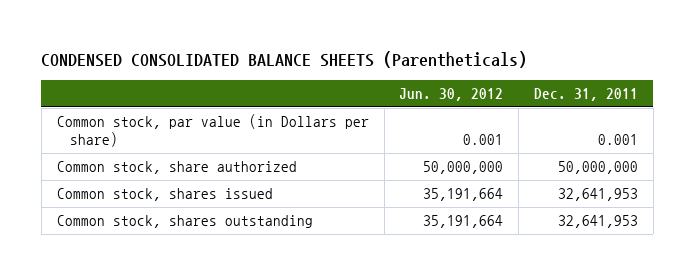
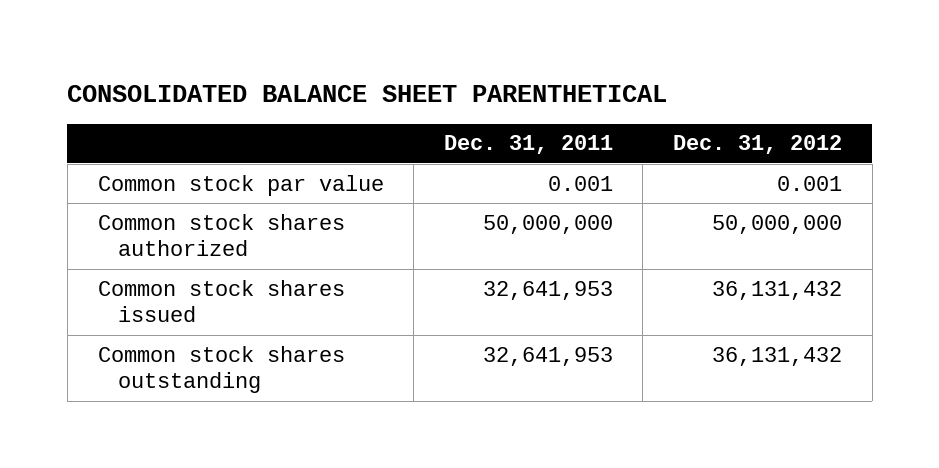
[41,50,528,68] CONDENSED CONSOLIDATED BALANCE SHEETS (Parentheticals) -> [67,84,668,102] CONSOLIDATED BALANCE SHEET PARENTHETICAL
[399,88,504,102] Jun. 30, 2012 -> none
none -> [672,135,842,155] Dec. 31, 2012
[56,114,369,148] Common stock, par value (in Dollars per share) -> [97,174,384,196] Common stock par value
[56,161,297,175] Common stock, share authorized -> [97,213,345,257] Common stock shares authorized
[56,188,273,202] Common stock, shares issued -> [97,279,345,323] Common stock shares issued
[56,215,313,229] Common stock, shares outstanding -> [97,345,345,394] Common stock shares outstanding

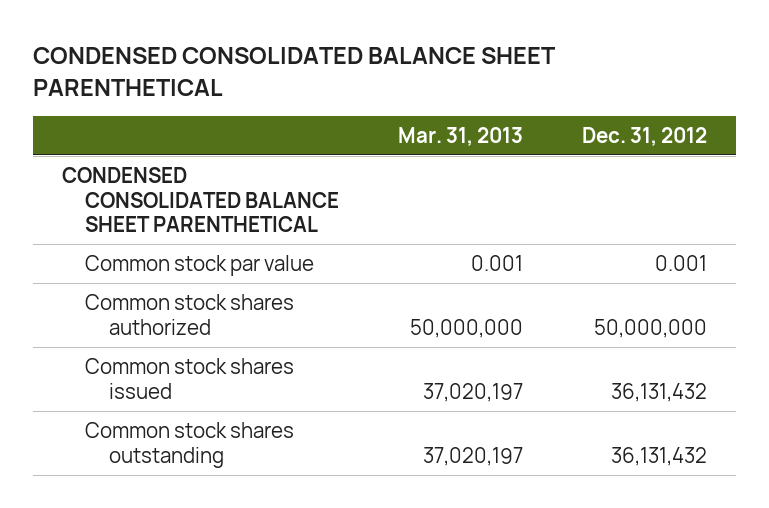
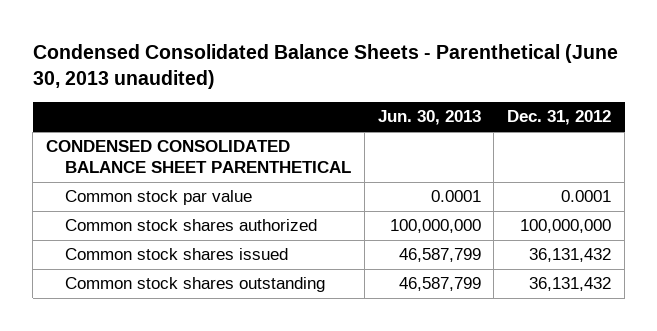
[32,47,556,96] CONDENSED CONSOLIDATED BALANCE SHEET PARENTHETICAL -> [32,43,618,90] Condensed Consolidated Balance Sheets - Parenthetical (June 30, 2013 unaudited)
[398,126,524,146] Mar. 31, 2013 -> none
none -> [377,110,481,126] Jun. 30, 2013
[654,254,707,271] 0.001 -> [561,190,612,203] 0.0001
[593,318,707,338] 50,000,000 -> [520,219,612,234] 100,000,000

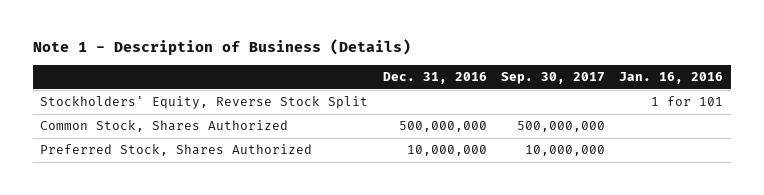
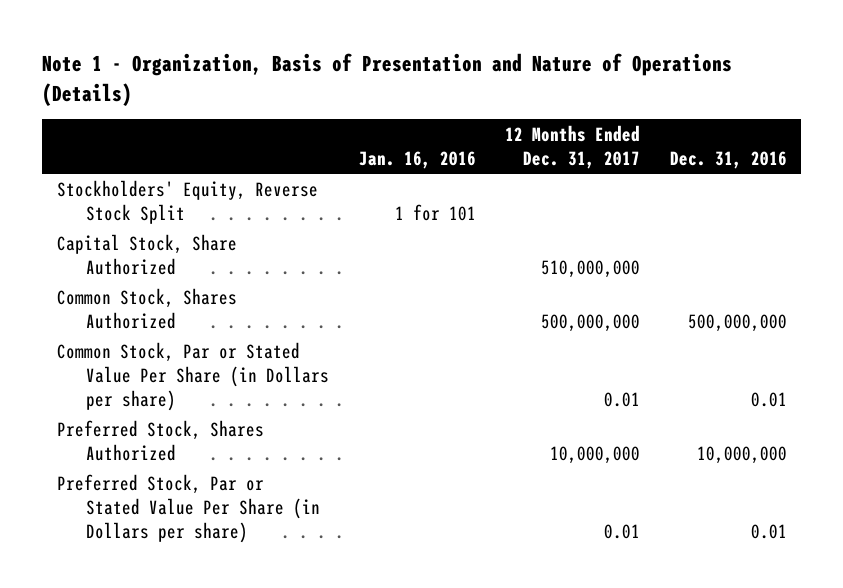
[32,39,411,56] Note 1 - Description of Business (Details) -> [41,53,732,106] Note 1 - Organization, Basis of Presentation and Nature of Operations (Details)
[501,72,606,85] Sep. 30, 2017 -> none
none -> [505,124,641,170] 12 Months Ended Dec. 31, 2017
none -> [56,233,237,275] Capital Stock, Share Authorized
none -> [56,341,330,412] Common Stock, Par or Stated Value Per Share (in Dollars per share)
none -> [56,473,321,544] Preferred Stock, Par or Stated Value Per Share (in Dollars per share)

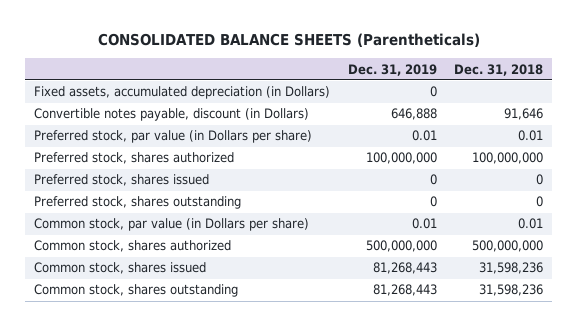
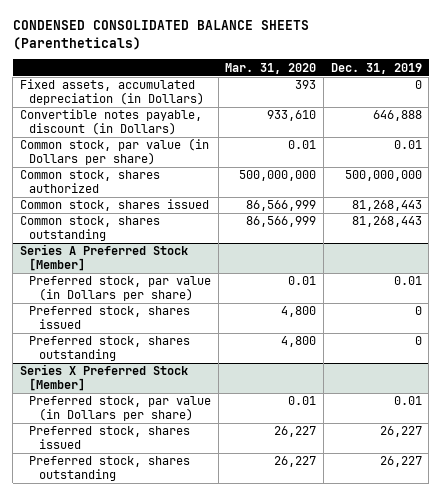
[97,33,480,48] CONSOLIDATED BALANCE SHEETS (Parentheticals) -> [12,20,309,50] CONDENSED CONSOLIDATED BALANCE SHEETS (Parentheticals)
[454,63,544,76] Dec. 31, 2018 -> none
none -> [225,62,317,74] Mar. 31, 2020
[34,130,313,144] Preferred stock, par value (in Dollars per share) -> none
[34,152,235,165] Preferred stock, shares authorized -> none
[34,174,210,187] Preferred stock, shares issued -> none
[34,196,242,210] Preferred stock, shares outstanding -> none
none -> [19,244,188,271] Series A Preferred Stock [Member]
none -> [29,276,212,301] Preferred stock, par value (in Dollars per share)
none -> [29,306,191,329] Preferred stock, shares issued
none -> [29,336,191,361] Preferred stock, shares outstanding
none -> [19,364,188,391] Series X Preferred Stock [Member]
none -> [29,396,212,421] Preferred stock, par value (in Dollars per share)
none -> [29,426,191,449] Preferred stock, shares issued
none -> [29,456,191,481] Preferred stock, shares outstanding

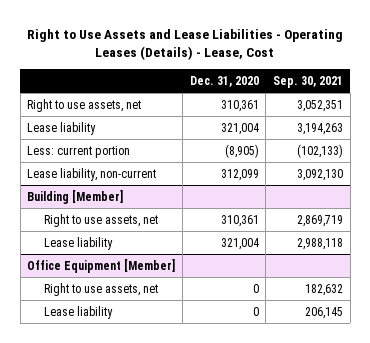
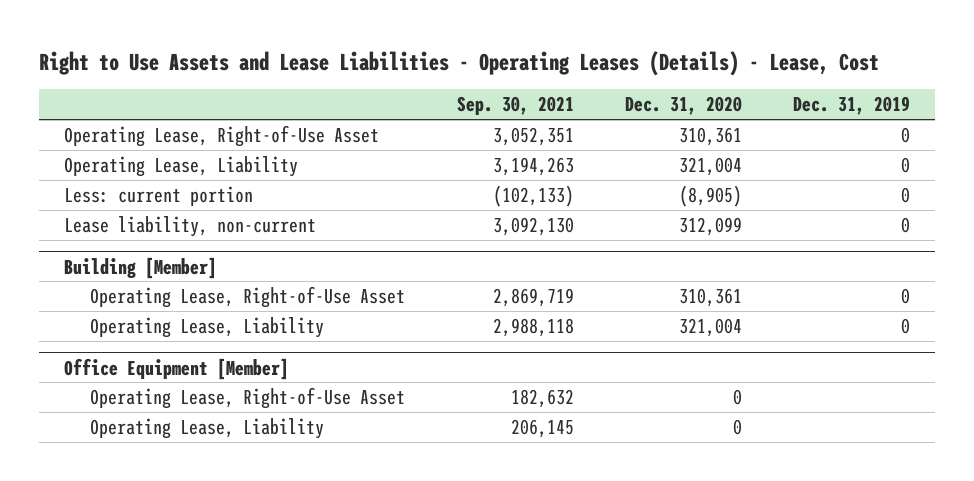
none -> [792,96,910,116] Dec. 31, 2019
[27,98,142,112] Right to use assets, net -> [64,124,380,147] Operating Lease, Right-of-Use Asset
[27,121,97,135] Lease liability -> [64,155,299,177] Operating Lease, Liability
[44,213,159,227] Right to use assets, net -> [90,285,406,308] Operating Lease, Right-of-Use Asset
[44,236,114,250] Lease liability -> [90,316,325,338] Operating Lease, Liability
[44,282,159,296] Right to use assets, net -> [90,386,406,409] Operating Lease, Right-of-Use Asset
[44,305,114,319] Lease liability -> [90,417,325,439] Operating Lease, Liability

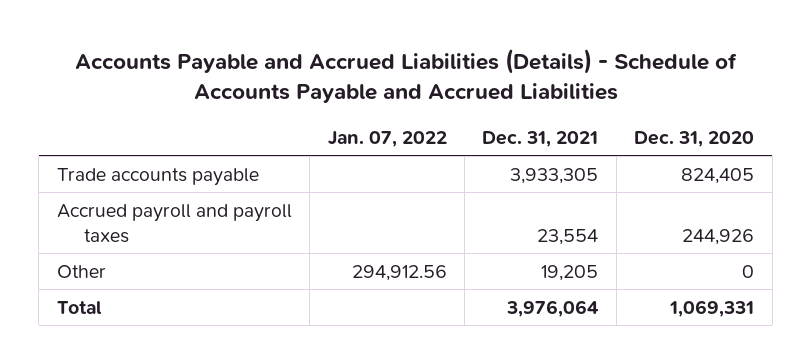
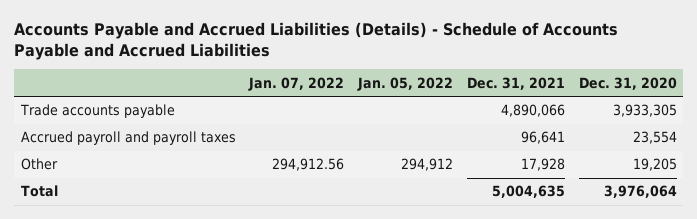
none -> [357,76,454,91] Jan. 05, 2022
[510,167,599,184] 3,933,305 -> [500,104,565,118] 4,890,066
[681,167,755,184] 824,405 -> [612,104,677,118] 3,933,305
[537,228,599,245] 23,554 -> [520,131,565,145] 96,641
[682,228,755,245] 244,926 -> [632,131,677,145] 23,554
[541,264,599,281] 19,205 -> [520,158,565,172] 17,928
[742,264,755,278] 0 -> [632,158,677,172] 19,205
[506,299,600,317] 3,976,064 -> [491,185,565,199] 5,004,635
[669,299,755,317] 1,069,331 -> [603,185,677,199] 3,976,064

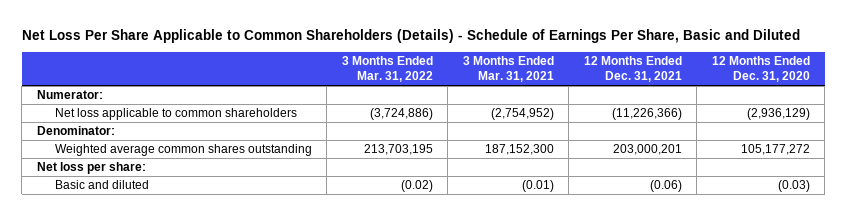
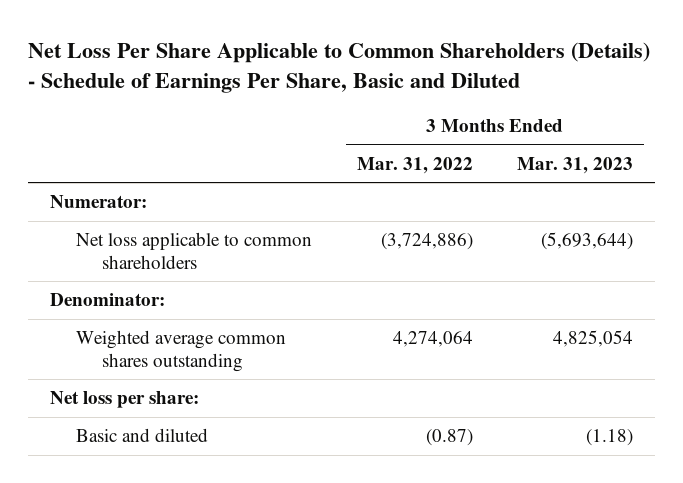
[462,56,554,83] 3 Months Ended Mar. 31, 2021 -> none
[583,56,682,83] 12 Months Ended Dec. 31, 2021 -> none
[711,56,810,83] 12 Months Ended Dec. 31, 2020 -> none
none -> [517,156,634,174] Mar. 31, 2023
[363,144,433,156] 213,703,195 -> [392,331,473,348] 4,274,064
[400,180,433,193] (0.02) -> [425,429,473,447] (0.87)

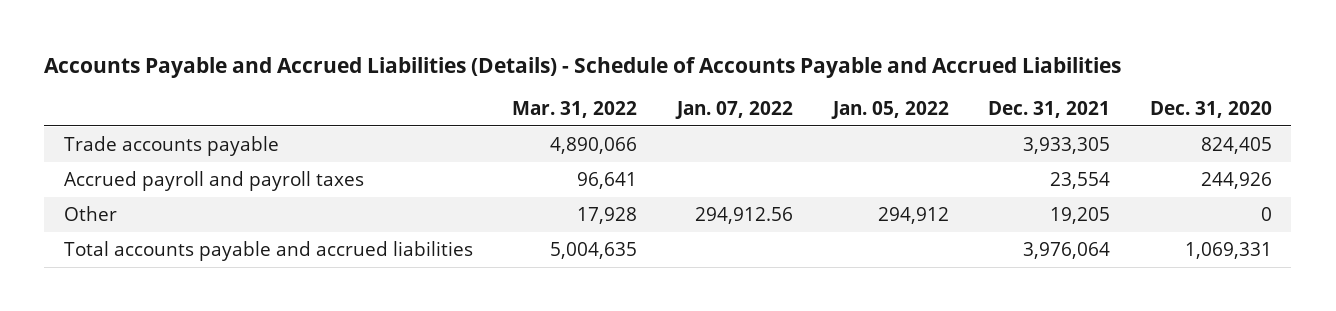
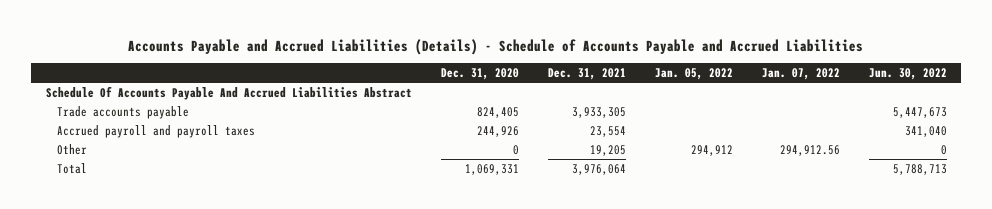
[512,100,638,118] Mar. 31, 2022 -> none
none -> [868,68,947,81] Jun. 30, 2022
none -> [45,86,412,101] Schedule Of Accounts Payable And Accrued Liabilities Abstract
[63,240,473,261] Total accounts payable and accrued liabilities -> [56,163,87,175] Total

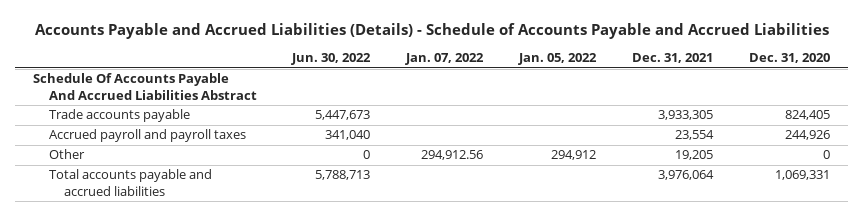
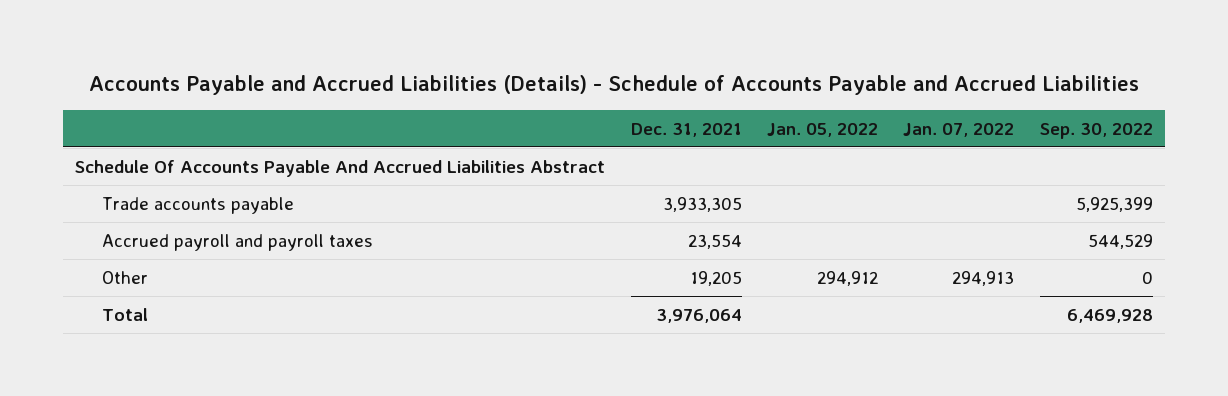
[291,53,372,66] Jun. 30, 2022 -> none
[748,53,830,64] Dec. 31, 2020 -> none
none -> [1039,122,1153,139] Sep. 30, 2022
[421,150,484,161] 294,912.56 -> [952,270,1015,286] 294,913
[48,169,212,196] Total accounts payable and accrued liabilities -> [102,307,149,321] Total

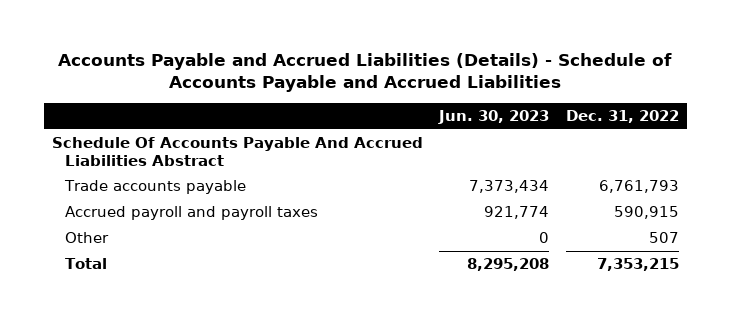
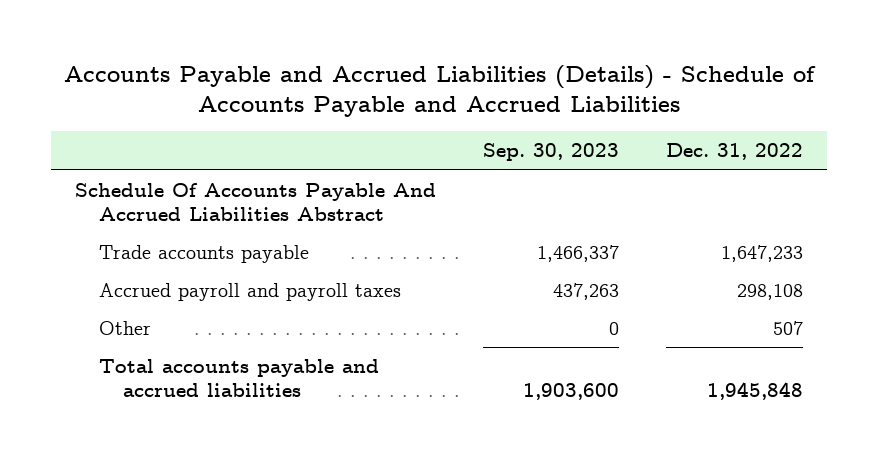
[438,110,550,125] Jun. 30, 2023 -> none
none -> [483,143,620,162] Sep. 30, 2023
[598,180,679,194] 6,761,793 -> [721,244,804,262] 1,647,233
[613,206,679,220] 590,915 -> [737,283,804,300] 298,108
[65,258,108,270] Total -> none
none -> [98,358,379,397] Total accounts payable and accrued liabilities

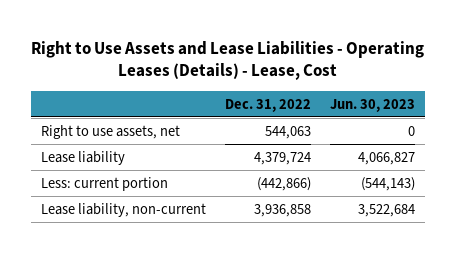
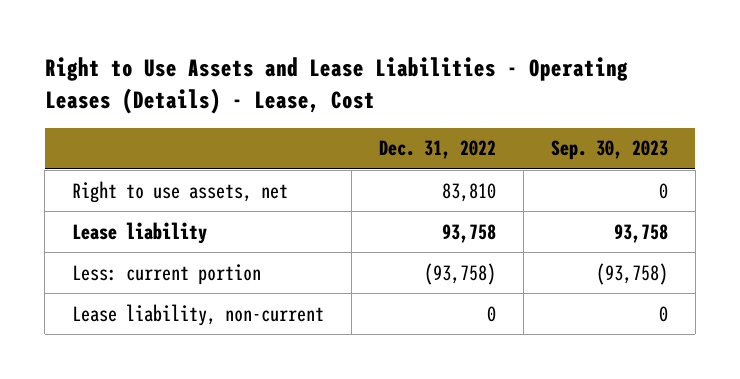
[329,98,415,112] Jun. 30, 2023 -> none
none -> [550,140,668,161] Sep. 30, 2023
[264,125,311,139] 544,063 -> [441,182,496,202] 83,810
[253,151,311,165] 4,379,724 -> [441,223,496,243] 93,758
[256,176,311,191] (442,866) -> [423,262,496,285] (93,758)
[253,203,311,217] 3,936,858 -> [486,305,496,322] 0

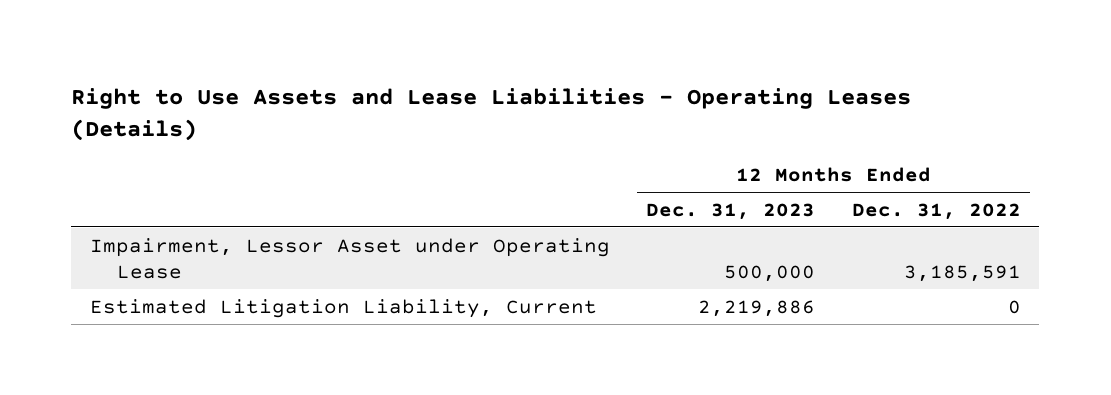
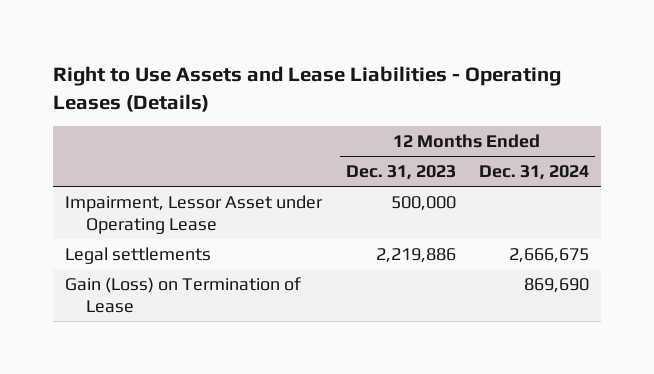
[852,202,1022,220] Dec. 31, 2022 -> none
none -> [479,165,590,181] Dec. 31, 2024
[89,298,597,318] Estimated Litigation Liability, Current -> [65,246,212,264] Legal settlements
none -> [65,276,302,314] Gain (Loss) on Termination of Lease

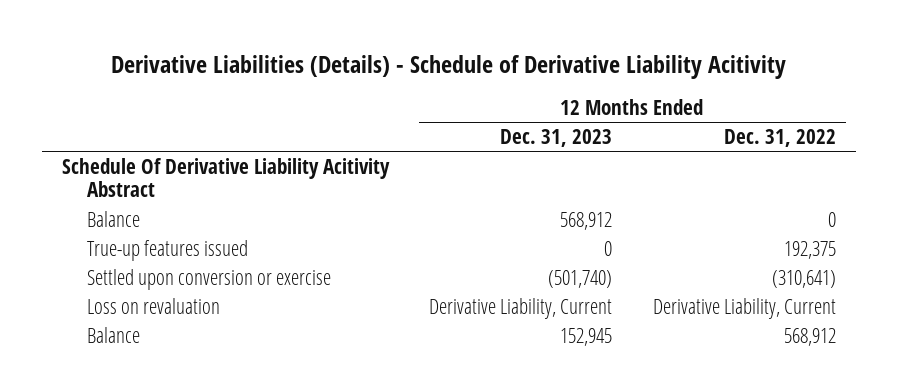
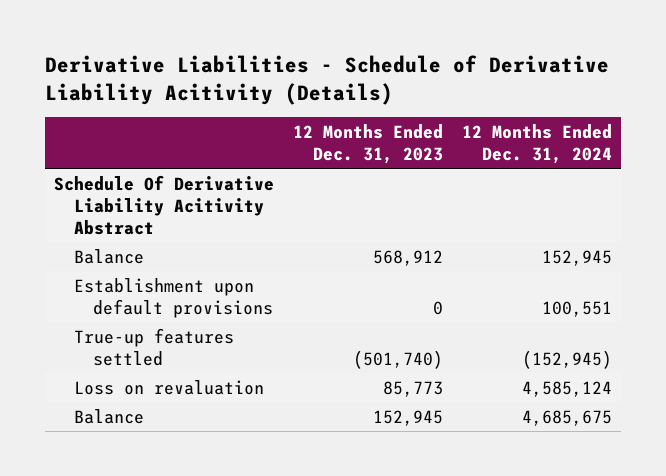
[110,55,786,80] Derivative Liabilities (Details) - Schedule of Derivative Liability Acitivity -> [44,55,609,105] Derivative Liabilities - Schedule of Derivative Liability Acitivity (Details)
[723,129,836,148] Dec. 31, 2022 -> none
none -> [462,123,613,164] 12 Months Ended Dec. 31, 2024
[87,239,249,261] True-up features issued -> [73,277,274,318] Establishment upon default provisions
[87,268,332,290] Settled upon conversion or exercise -> [73,327,234,366] True-up features settled
[429,297,613,319] Derivative Liability, Current -> [383,380,444,397] 85,773

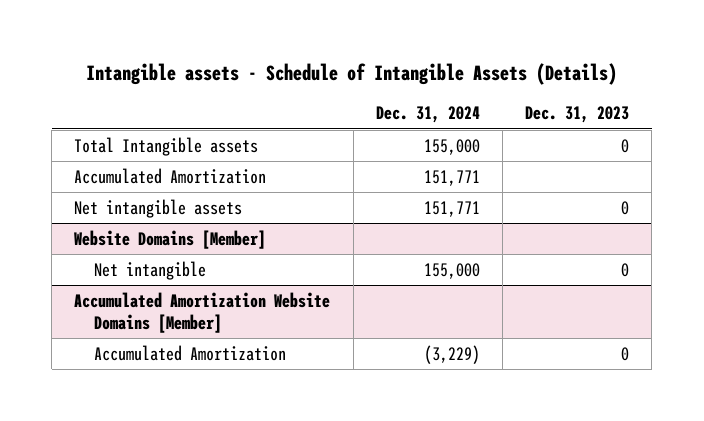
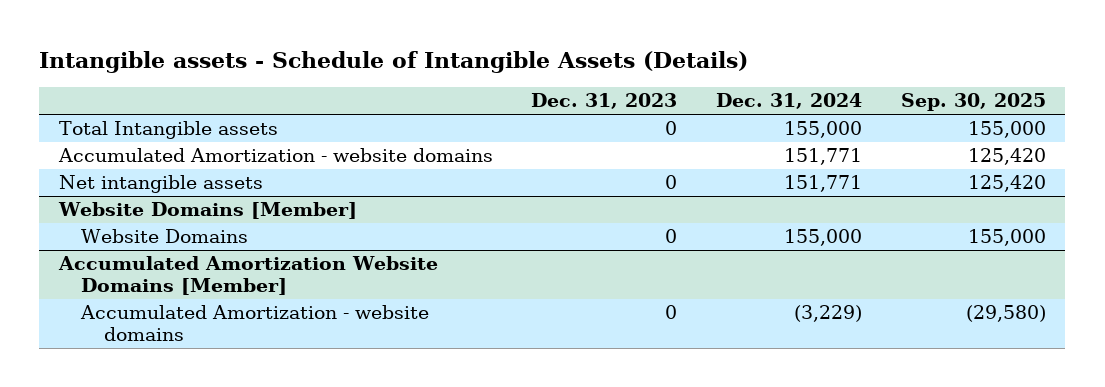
none -> [900,93,1046,112] Sep. 30, 2025
[74,167,267,184] Accumulated Amortization -> [57,148,493,163] Accumulated Amortization - website domains
[93,260,206,280] Net intangible -> [81,229,249,244] Website Domains
[93,344,286,361] Accumulated Amortization -> [80,305,430,341] Accumulated Amortization - website domains

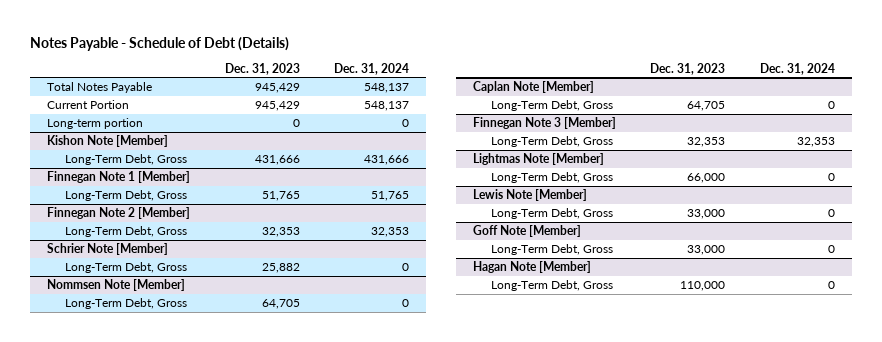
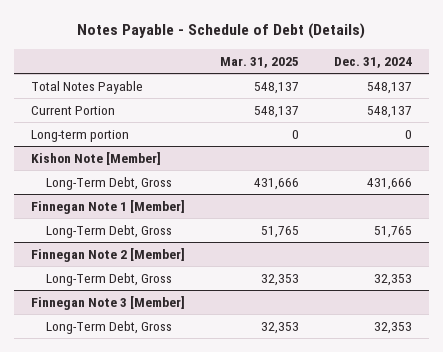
[224,62,300,75] Dec. 31, 2023 -> none
none -> [219,56,299,68] Mar. 31, 2025
[47,243,169,256] Schrier Note [Member] -> none
[65,262,188,274] Long-Term Debt, Gross -> none
[47,279,186,292] Nommsen Note [Member] -> none
[65,298,188,310] Long-Term Debt, Gross -> none
[472,81,594,94] Caplan Note [Member] -> none
[491,100,614,112] Long-Term Debt, Gross -> none
[472,153,604,166] Lightmas Note [Member] -> none
[491,172,614,184] Long-Term Debt, Gross -> none
[472,189,587,202] Lewis Note [Member] -> none
[491,208,614,220] Long-Term Debt, Gross -> none
[472,225,581,238] Goff Note [Member] -> none
[491,244,614,256] Long-Term Debt, Gross -> none
[472,261,591,274] Hagan Note [Member] -> none
[491,280,614,292] Long-Term Debt, Gross -> none

